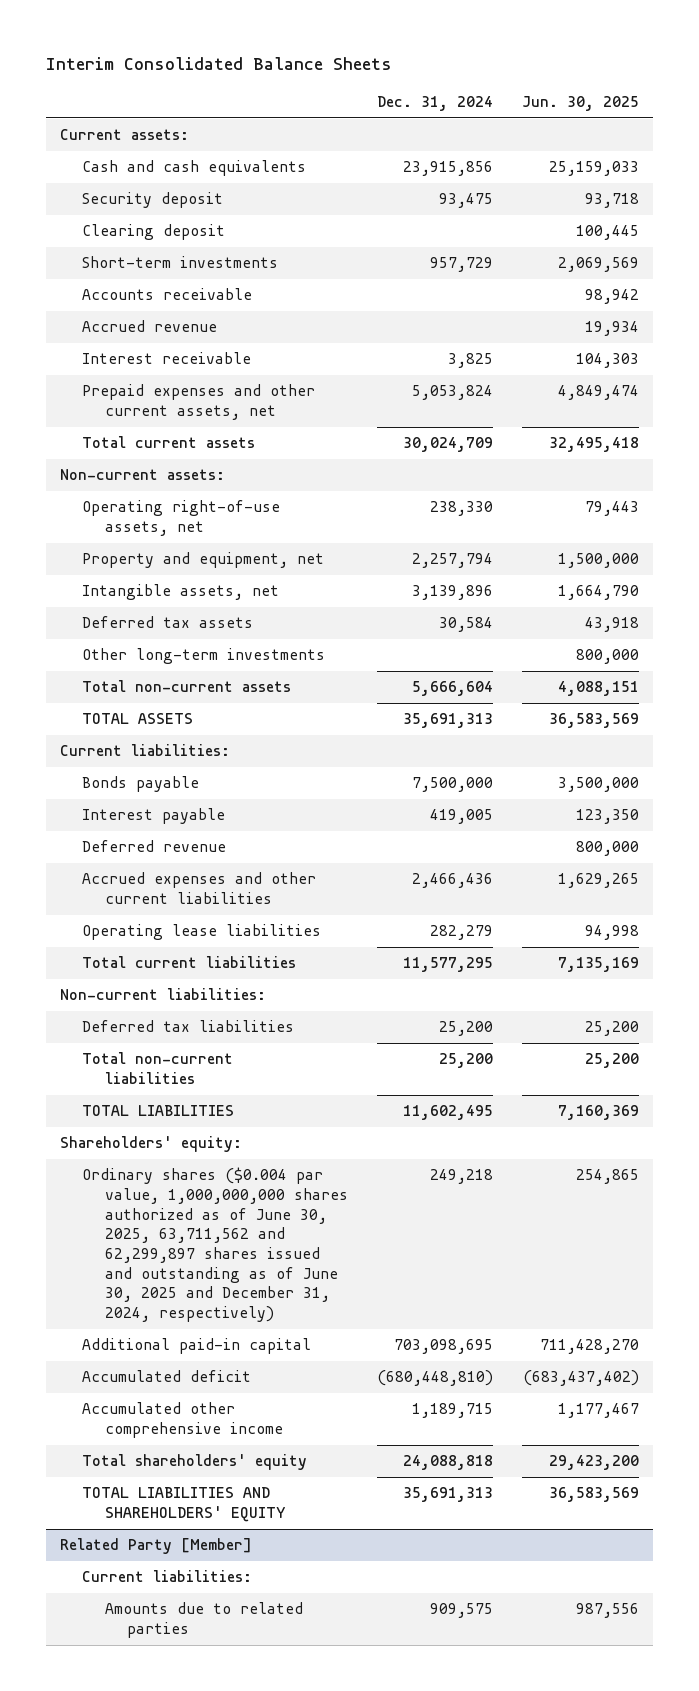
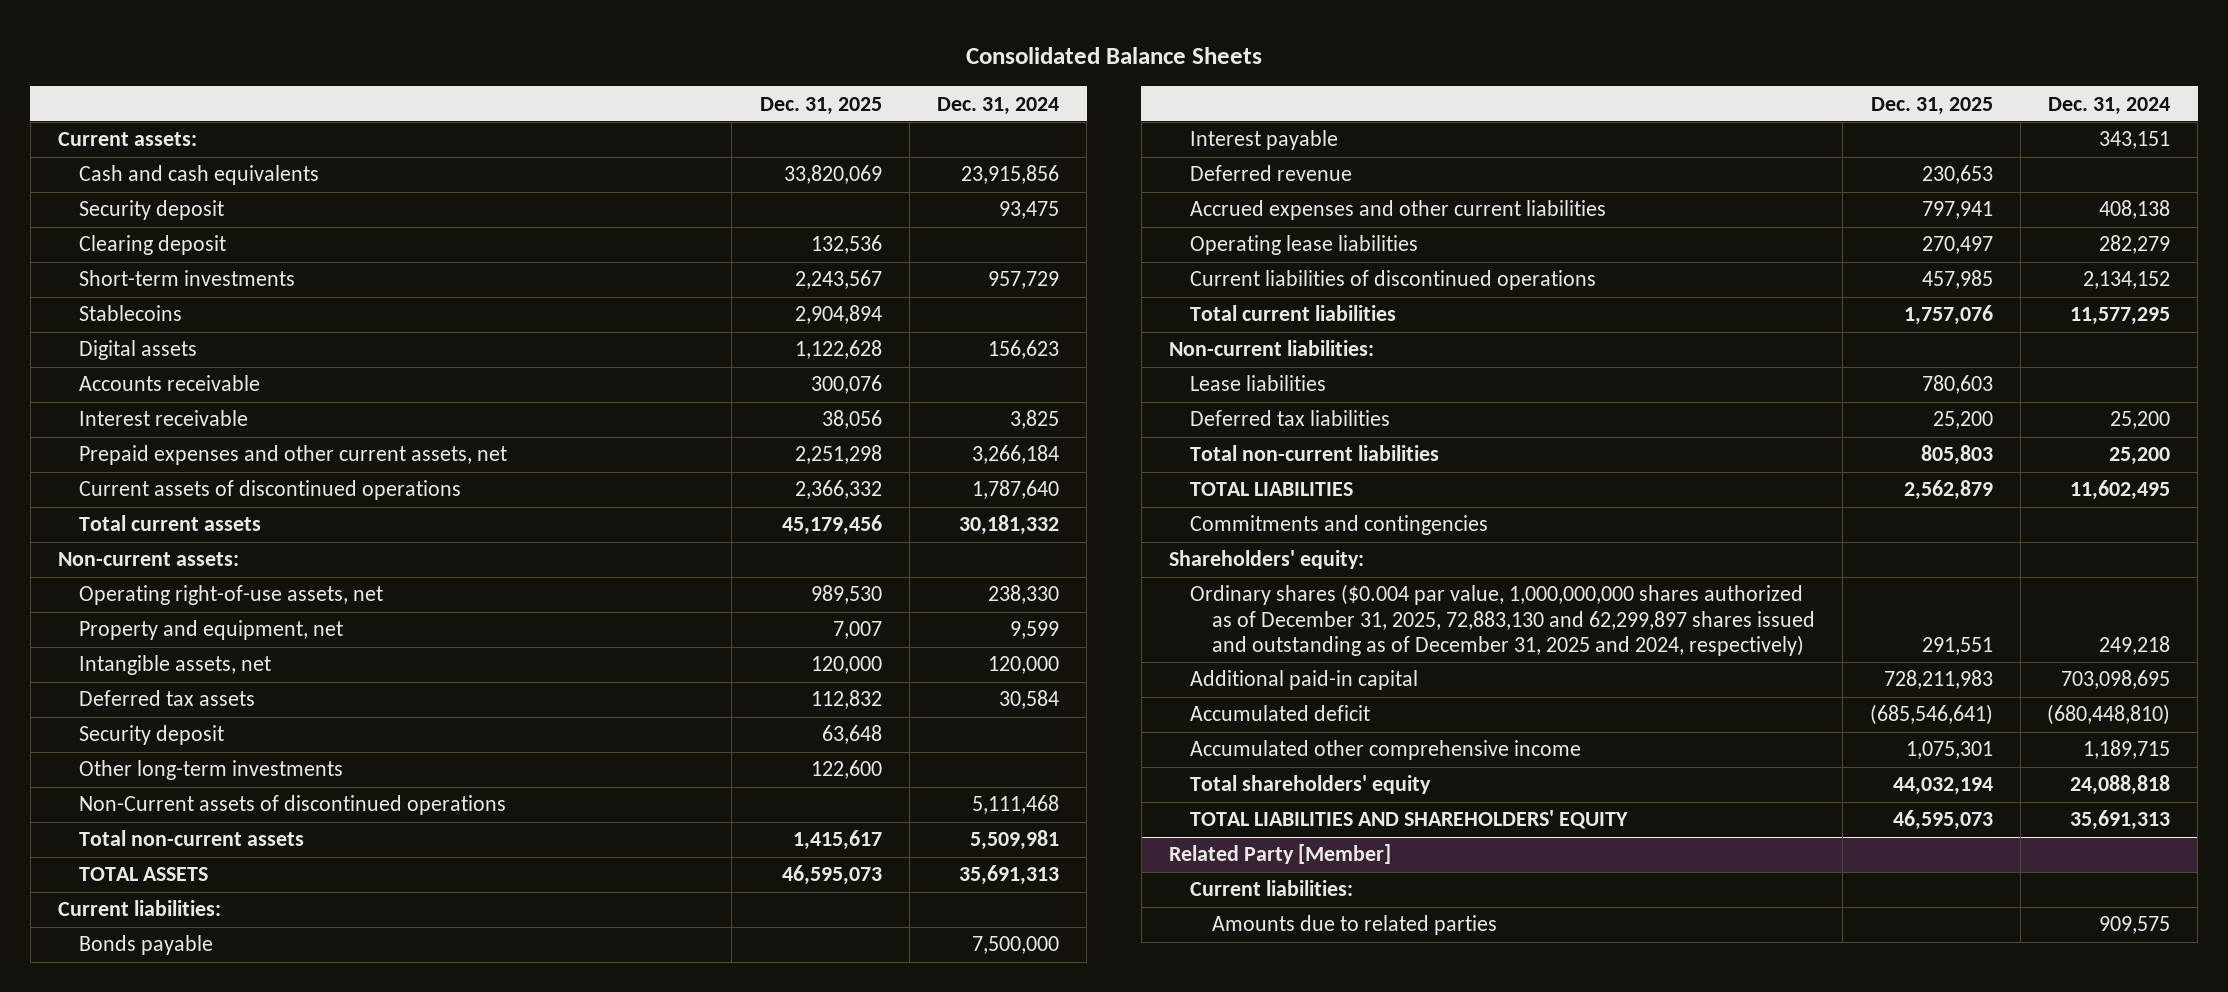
[45,57,392,71] Interim Consolidated Balance Sheets -> [966,47,1263,65] Consolidated Balance Sheets
[521,96,639,112] Jun. 30, 2025 -> none
none -> [759,96,882,115] Dec. 31, 2025
none -> [79,305,183,322] Stablecoins
none -> [79,340,198,361] Digital assets
[82,320,218,333] Accrued revenue -> none
[411,385,493,401] 5,053,824 -> [972,445,1060,465] 3,266,184
none -> [79,480,462,501] Current assets of discontinued operations
[402,437,493,453] 30,024,709 -> [959,515,1060,536] 30,181,332
[411,553,493,569] 2,257,794 -> [1010,621,1060,640] 9,599
[411,585,493,601] 3,139,896 -> [988,656,1060,675] 120,000
none -> [79,725,225,746] Security deposit
none -> [79,795,507,816] Non-Current assets of discontinued operations
[411,681,493,697] 5,666,604 -> [970,830,1060,851] 5,509,981
[429,809,493,825] 419,005 -> [2099,131,2171,150] 343,151
[411,873,493,889] 2,466,436 -> [2099,200,2171,220] 408,138
none -> [1190,270,1597,291] Current liabilities of discontinued operations
none -> [1190,375,1327,392] Lease liabilities
none -> [1190,515,1489,536] Commitments and contingencies
[82,1167,348,1323] Ordinary shares ($0.004 par value, 1,000,000,000 shares authorized as of June 30, 2025, 63,711,562 and 62,299,897 shares issued and outstanding as of June 30, 2025 and December 31, 2024, respectively) -> [1190,584,1816,656] Ordinary shares ($0.004 par value, 1,000,000,000 shares authorized as of December 31, 2025, 72,883,130 and 62,299,897 shares issued and outstanding as of December 31, 2025 and 2024, respectively)

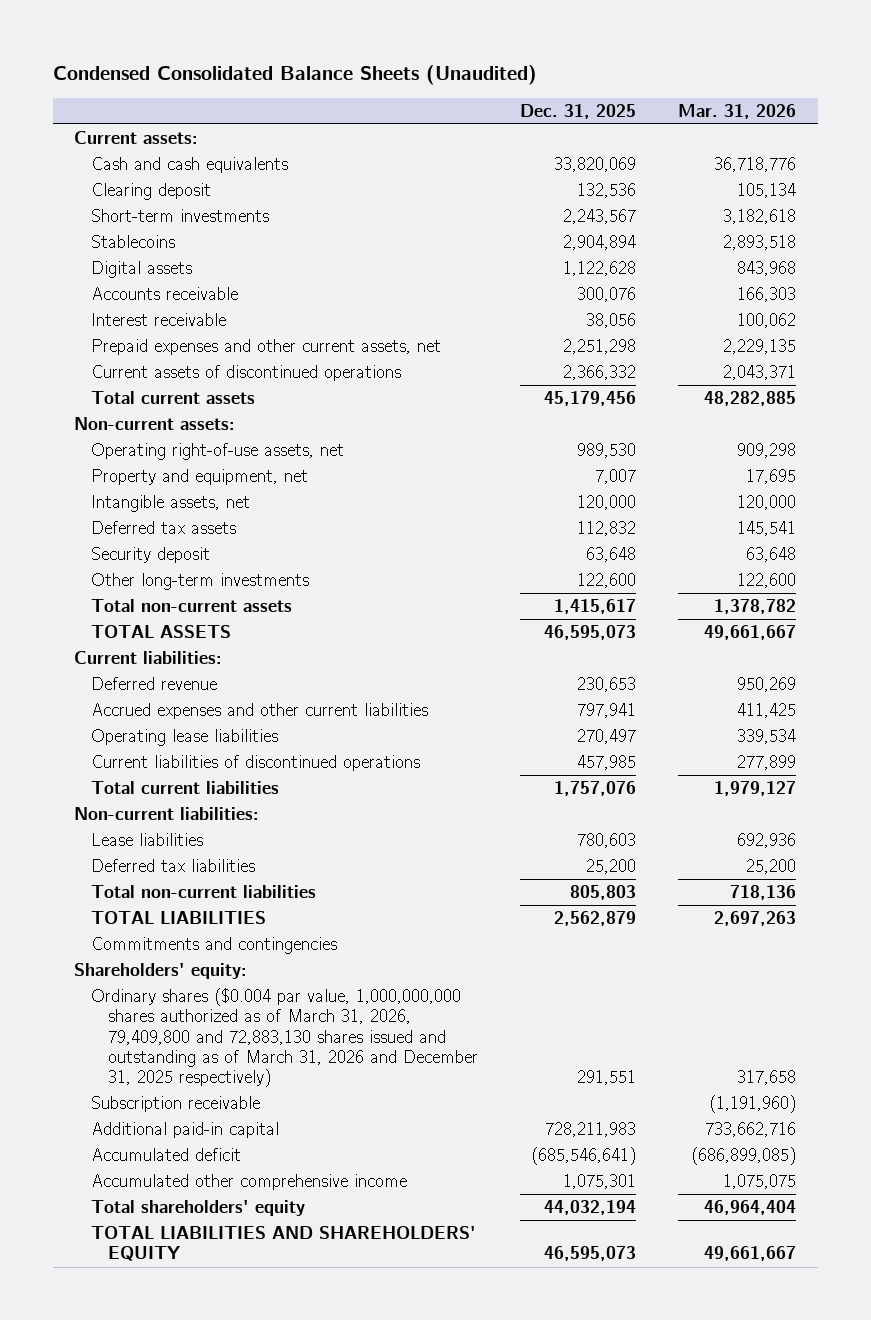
[966,47,1263,65] Consolidated Balance Sheets -> [53,65,538,86] Condensed Consolidated Balance Sheets (Unaudited)
[937,96,1060,115] Dec. 31, 2024 -> none
none -> [678,103,797,119] Mar. 31, 2026
[79,200,225,221] Security deposit -> none
[79,795,507,816] Non-Current assets of discontinued operations -> none
[79,935,214,956] Bonds payable -> none
[1190,130,1339,151] Interest payable -> none
[1190,584,1816,656] Ordinary shares ($0.004 par value, 1,000,000,000 shares authorized as of December 31, 2025, 72,883,130 and 62,299,897 shares issued and outstanding as of December 31, 2025 and 2024, respectively) -> [91,988,479,1087] Ordinary shares ($0.004 par value, 1,000,000,000 shares authorized as of March 31, 2026, 79,409,800 and 72,883,130 shares issued and outstanding as of March 31, 2026 and December 31, 2025 respectively)
none -> [91,1096,261,1113] Subscription receivable
[1168,844,1391,865] Related Party [Member] -> none
[1190,880,1354,897] Current liabilities: -> none
[1212,915,1498,936] Amounts due to related parties -> none

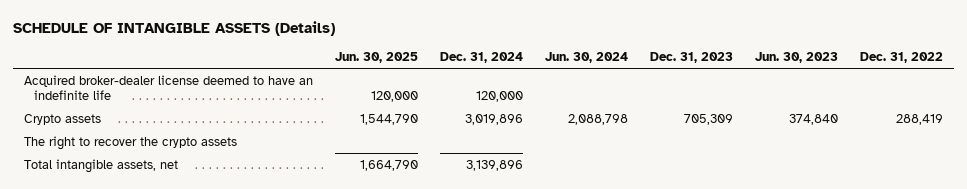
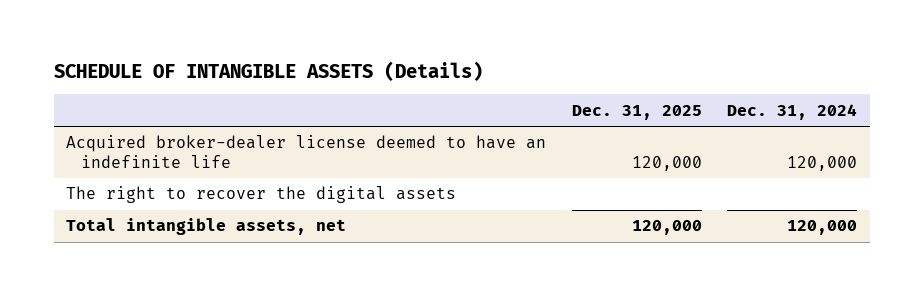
[334,52,418,64] Jun. 30, 2025 -> none
[544,52,628,64] Jun. 30, 2024 -> none
[649,52,733,64] Dec. 31, 2023 -> none
[754,52,838,64] Jun. 30, 2023 -> none
[859,52,943,64] Dec. 31, 2022 -> none
none -> [571,104,702,120] Dec. 31, 2025
[23,113,101,125] Crypto assets -> none
[23,135,237,150] The right to recover the crypto assets -> [66,186,457,204] The right to recover the digital assets
[465,159,523,171] 3,139,896 -> [787,220,858,236] 120,000

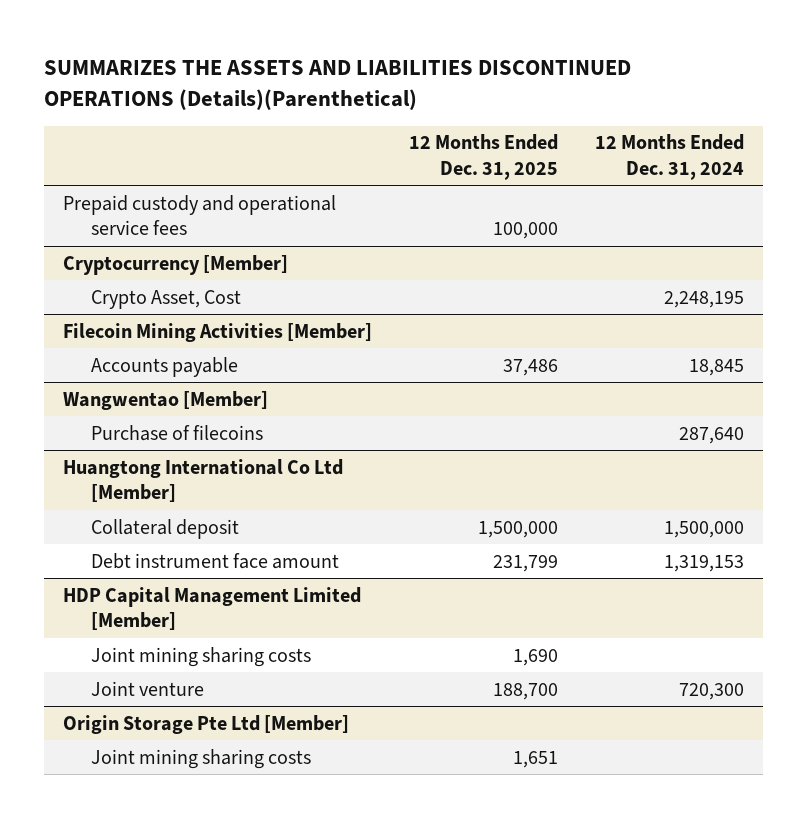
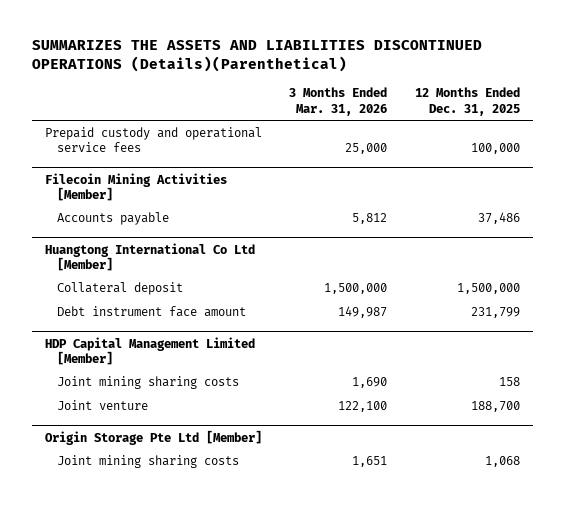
[595,134,745,180] 12 Months Ended Dec. 31, 2024 -> none
none -> [289,87,388,116] 3 Months Ended Mar. 31, 2026
[62,254,288,275] Cryptocurrency [Member] -> none
[91,289,242,309] Crypto Asset, Cost -> none
[62,390,268,410] Wangwentao [Member] -> none
[91,424,264,441] Purchase of filecoins -> none
[513,648,559,666] 1,690 -> [498,377,520,387] 158
[513,750,559,768] 1,651 -> [484,456,520,468] 1,068

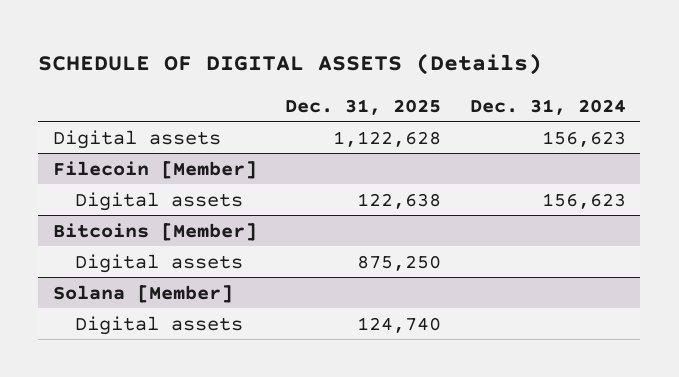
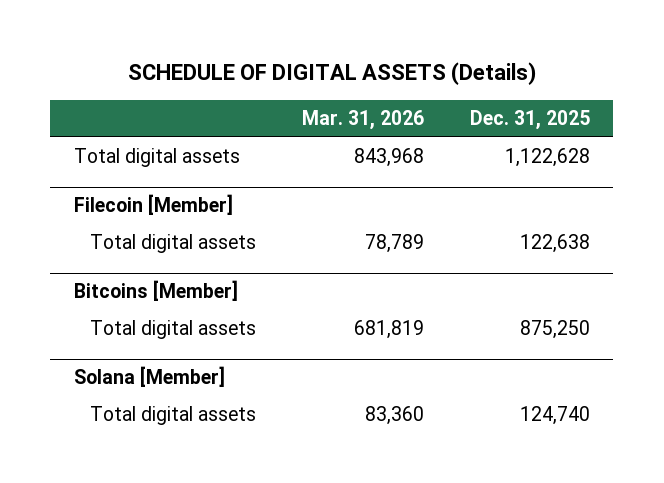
[470,98,627,115] Dec. 31, 2024 -> none
none -> [302,110,425,131] Mar. 31, 2026
[52,129,221,149] Digital assets -> [73,148,240,168] Total digital assets
[75,191,244,211] Digital assets -> [89,234,256,254] Total digital assets
[75,253,244,273] Digital assets -> [89,320,256,340] Total digital assets
[75,315,244,335] Digital assets -> [89,406,256,426] Total digital assets

